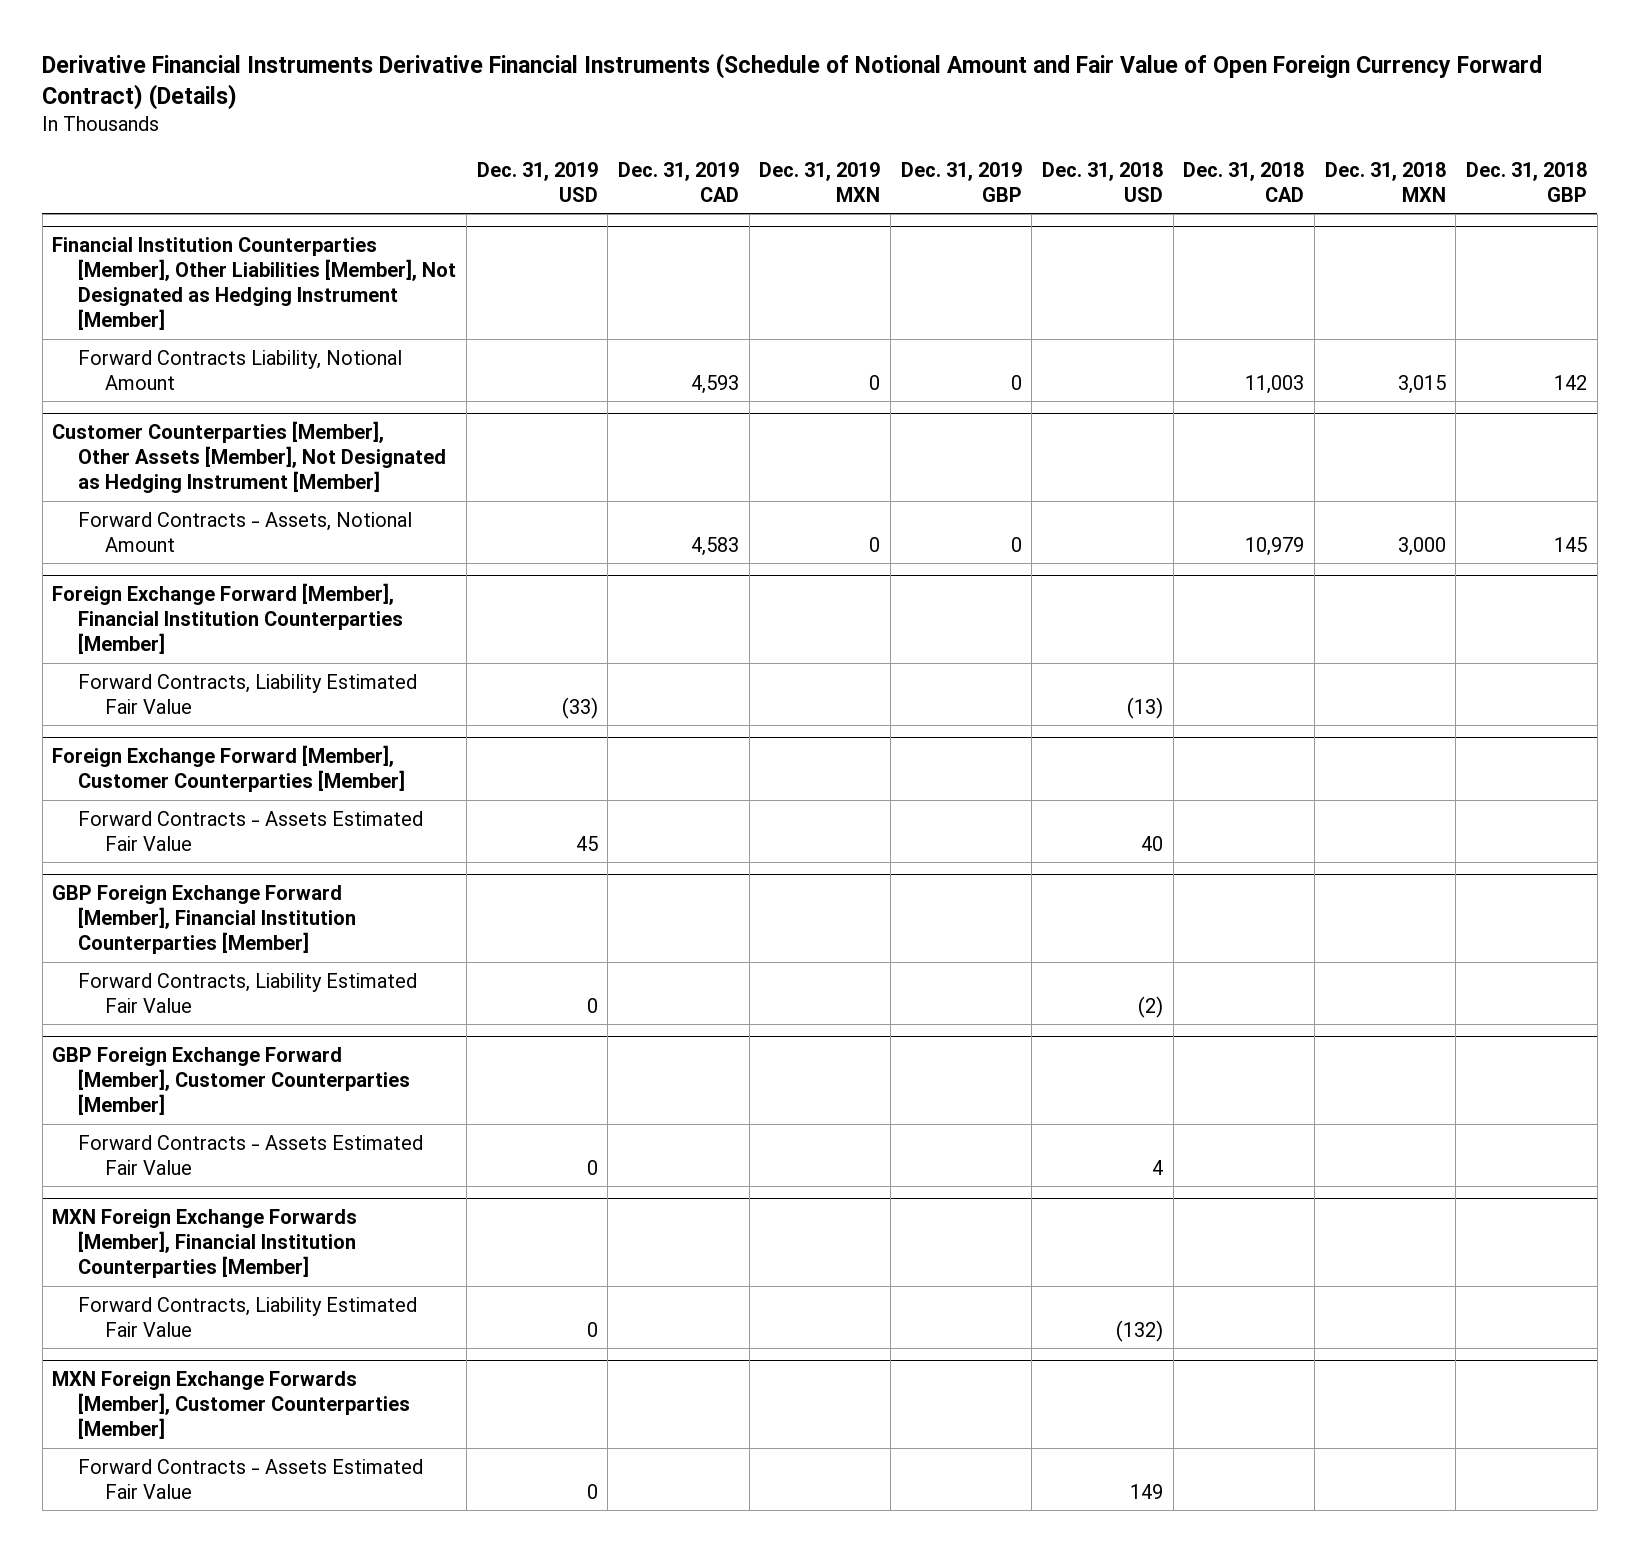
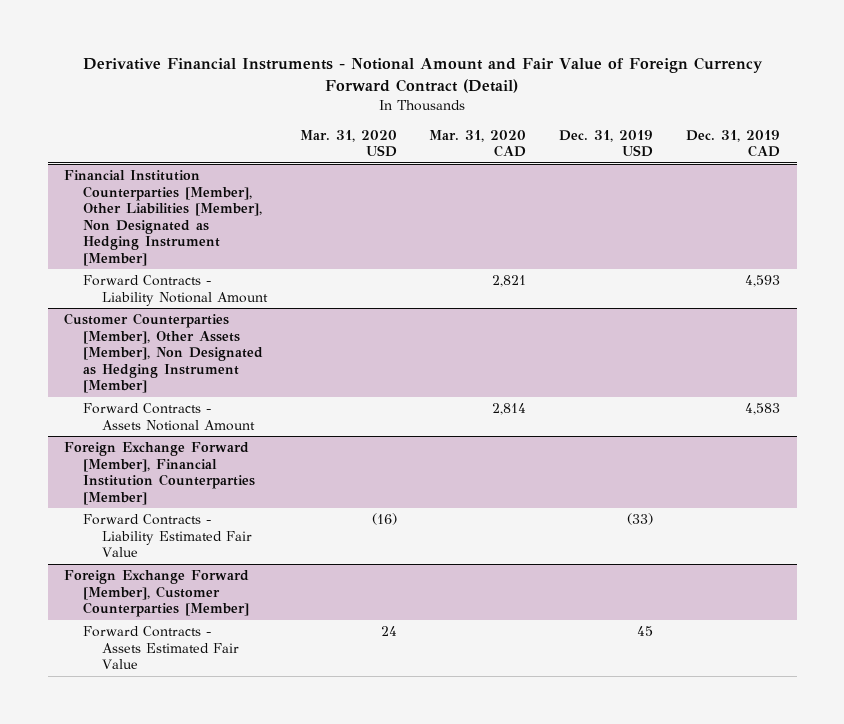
[42,53,1543,111] Derivative Financial Instruments Derivative Financial Instruments (Schedule of Notional Amount and Fair Value of Open Foreign Currency Forward Contract) (Details) -> [83,57,764,93] Derivative Financial Instruments - Notional Amount and Fair Value of Foreign Currency Forward Contract (Detail)
[759,161,881,202] Dec. 31, 2019 MXN -> none
[900,161,1022,202] Dec. 31, 2019 GBP -> none
[1042,161,1164,202] Dec. 31, 2018 USD -> none
[1183,161,1305,202] Dec. 31, 2018 CAD -> none
[1324,161,1446,202] Dec. 31, 2018 MXN -> none
[1465,161,1587,202] Dec. 31, 2018 GBP -> none
none -> [299,129,397,158] Mar. 31, 2020 USD
none -> [429,129,527,158] Mar. 31, 2020 CAD
[52,237,457,331] Financial Institution Counterparties [Member], Other Liabilities [Member], Not Designated as Hedging Instrument [Member] -> [63,170,262,266] Financial Institution Counterparties [Member], Other Liabilities [Member], Non Designated as Hedging Instrument [Member]
[78,349,403,390] Forward Contracts Liability, Notional Amount -> [82,275,268,306] Forward Contracts - Liability Notional Amount
[52,421,447,494] Customer Counterparties [Member], Other Assets [Member], Not Designated as Hedging Instrument [Member] -> [63,313,263,394] Customer Counterparties [Member], Other Assets [Member], Non Designated as Hedging Instrument [Member]
[78,511,413,552] Forward Contracts - Assets, Notional Amount -> [82,403,255,431] Forward Contracts - Assets Notional Amount
[78,673,418,714] Forward Contracts, Liability Estimated Fair Value -> [82,514,252,558] Forward Contracts - Liability Estimated Fair Value
[52,885,357,955] GBP Foreign Exchange Forward [Member], Financial Institution Counterparties [Member] -> none
[78,972,418,1013] Forward Contracts, Liability Estimated Fair Value -> none
[52,1047,411,1116] GBP Foreign Exchange Forward [Member], Customer Counterparties [Member] -> none
[78,1134,424,1175] Forward Contracts - Assets Estimated Fair Value -> none
[52,1209,358,1279] MXN Foreign Exchange Forwards [Member], Financial Institution Counterparties [Member] -> none
[78,1296,418,1337] Forward Contracts, Liability Estimated Fair Value -> none
[52,1371,411,1440] MXN Foreign Exchange Forwards [Member], Customer Counterparties [Member] -> none
[78,1458,424,1499] Forward Contracts - Assets Estimated Fair Value -> none

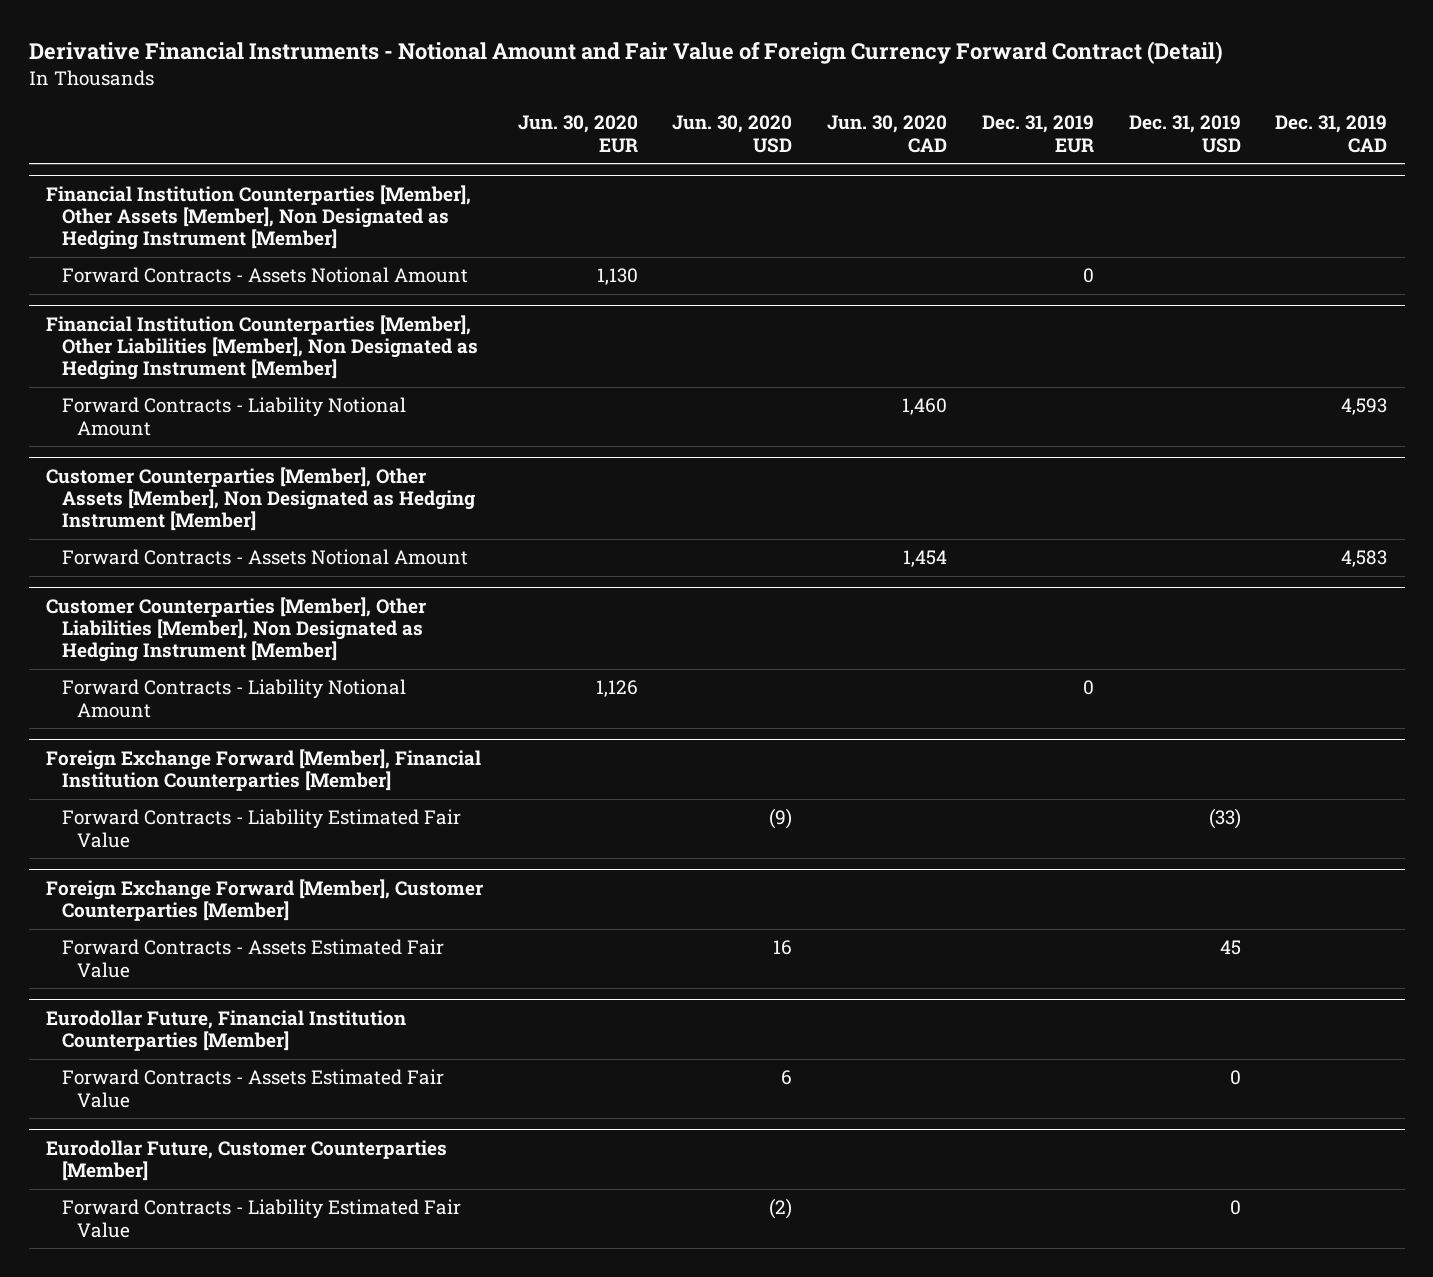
[299,129,397,158] Mar. 31, 2020 USD -> none
[429,129,527,158] Mar. 31, 2020 CAD -> none
none -> [517,115,638,153] Jun. 30, 2020 EUR
none -> [672,115,793,153] Jun. 30, 2020 USD
none -> [827,115,948,153] Jun. 30, 2020 CAD
none -> [981,115,1094,153] Dec. 31, 2019 EUR
none -> [46,184,472,251] Financial Institution Counterparties [Member], Other Assets [Member], Non Designated as Hedging Instrument [Member]
none -> [61,267,468,284] Forward Contracts - Assets Notional Amount
none -> [46,596,427,663] Customer Counterparties [Member], Other Liabilities [Member], Non Designated as Hedging Instrument [Member]
none -> [61,679,406,718] Forward Contracts - Liability Notional Amount
none -> [46,1009,407,1052] Eurodollar Future, Financial Institution Counterparties [Member]
none -> [61,1069,444,1108] Forward Contracts - Assets Estimated Fair Value
none -> [46,1139,448,1182] Eurodollar Future, Customer Counterparties [Member]
none -> [61,1199,461,1238] Forward Contracts - Liability Estimated Fair Value

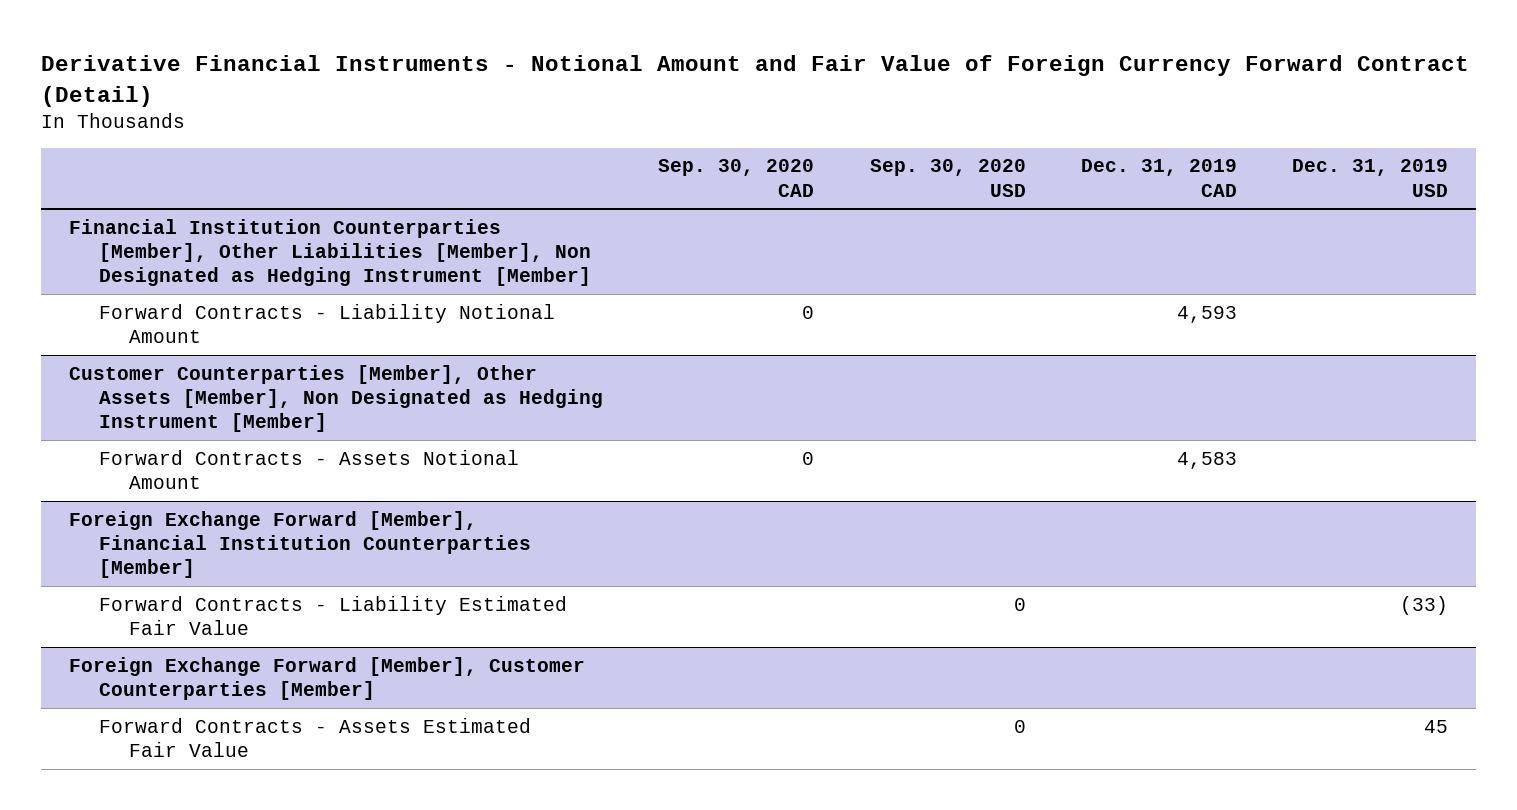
[517,115,638,153] Jun. 30, 2020 EUR -> none
[672,115,793,153] Jun. 30, 2020 USD -> none
[827,115,948,153] Jun. 30, 2020 CAD -> none
[981,115,1094,153] Dec. 31, 2019 EUR -> none
none -> [658,159,815,197] Sep. 30, 2020 CAD
none -> [869,159,1026,197] Sep. 30, 2020 USD
[46,184,472,251] Financial Institution Counterparties [Member], Other Assets [Member], Non Designated as Hedging Instrument [Member] -> none
[61,267,468,284] Forward Contracts - Assets Notional Amount -> none
[46,596,427,663] Customer Counterparties [Member], Other Liabilities [Member], Non Designated as Hedging Instrument [Member] -> none
[61,679,406,718] Forward Contracts - Liability Notional Amount -> none
[46,1009,407,1052] Eurodollar Future, Financial Institution Counterparties [Member] -> none
[61,1069,444,1108] Forward Contracts - Assets Estimated Fair Value -> none
[46,1139,448,1182] Eurodollar Future, Customer Counterparties [Member] -> none
[61,1199,461,1238] Forward Contracts - Liability Estimated Fair Value -> none

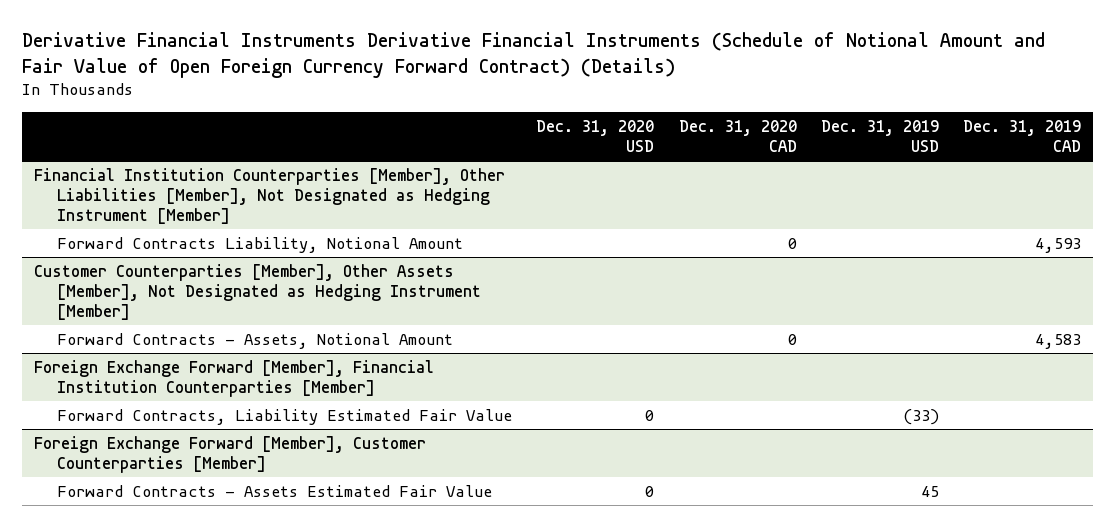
[41,55,1470,107] Derivative Financial Instruments - Notional Amount and Fair Value of Foreign Currency Forward Contract (Detail) -> [21,32,1045,79] Derivative Financial Instruments Derivative Financial Instruments (Schedule of Notional Amount and Fair Value of Open Foreign Currency Forward Contract) (Details)
[658,159,815,197] Sep. 30, 2020 CAD -> none
[869,159,1026,197] Sep. 30, 2020 USD -> none
none -> [536,119,655,152] Dec. 31, 2020 USD
none -> [678,119,797,152] Dec. 31, 2020 CAD
[68,218,591,287] Financial Institution Counterparties [Member], Other Liabilities [Member], Non Designated as Hedging Instrument [Member] -> [33,167,505,225] Financial Institution Counterparties [Member], Other Liabilities [Member], Not Designated as Hedging Instrument [Member]
[98,303,555,343] Forward Contracts - Liability Notional Amount -> [56,236,463,253] Forward Contracts Liability, Notional Amount
[68,364,603,433] Customer Counterparties [Member], Other Assets [Member], Non Designated as Hedging Instrument [Member] -> [33,263,481,321] Customer Counterparties [Member], Other Assets [Member], Not Designated as Hedging Instrument [Member]
[98,449,519,489] Forward Contracts - Assets Notional Amount -> [56,332,453,349] Forward Contracts - Assets, Notional Amount
[98,595,567,635] Forward Contracts - Liability Estimated Fair Value -> [56,408,512,425] Forward Contracts, Liability Estimated Fair Value

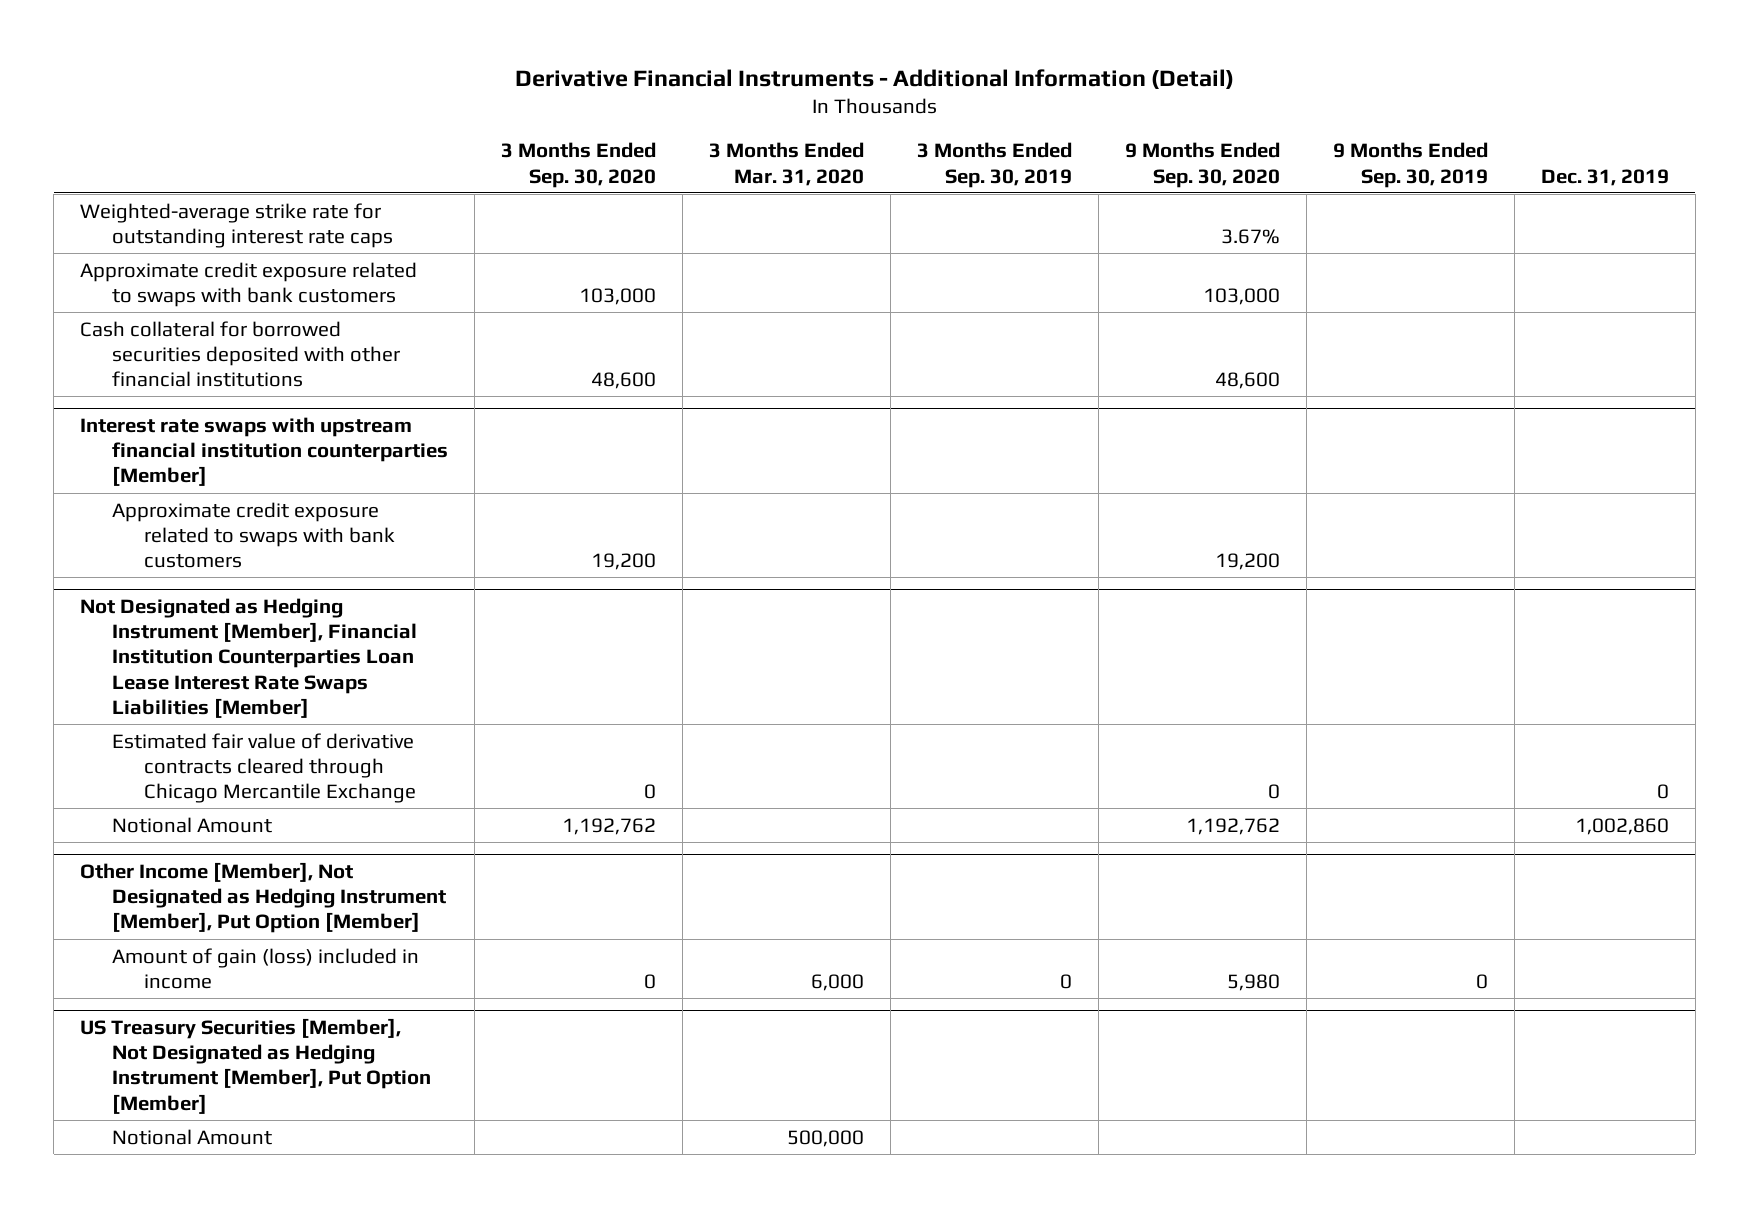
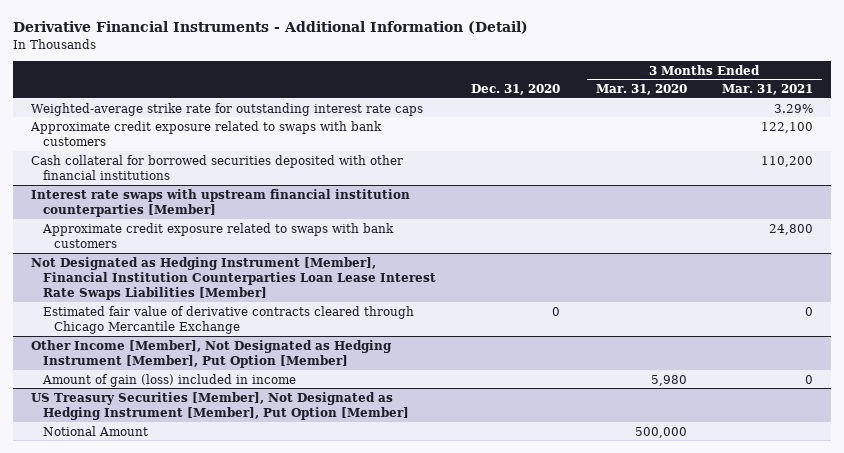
[500,142,656,188] 3 Months Ended Sep. 30, 2020 -> none
[916,142,1072,188] 3 Months Ended Sep. 30, 2019 -> none
[1124,142,1280,188] 9 Months Ended Sep. 30, 2020 -> none
[1332,142,1488,188] 9 Months Ended Sep. 30, 2019 -> none
[1540,168,1669,186] Dec. 31, 2019 -> none
none -> [471,83,561,95] Dec. 31, 2020
none -> [722,83,814,95] Mar. 31, 2021
[112,816,273,833] Notional Amount -> none
[810,973,864,991] 6,000 -> [650,374,687,386] 5,980

